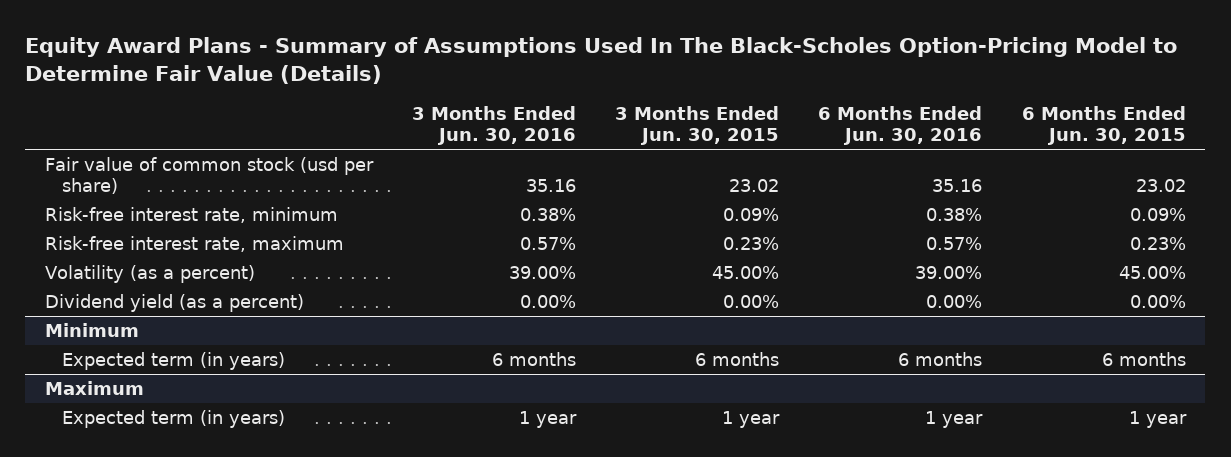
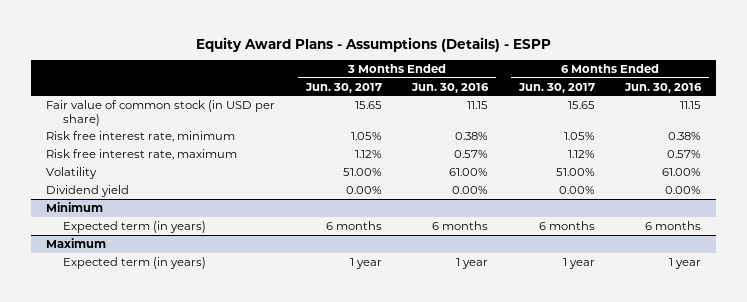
[25,37,1178,85] Equity Award Plans - Summary of Assumptions Used In The Black-Scholes Option-Pricing Model to Determine Fair Value (Details) -> [195,36,551,52] Equity Award Plans - Assumptions (Details) - ESPP
[615,106,780,146] 3 Months Ended Jun. 30, 2015 -> none
[1021,106,1186,146] 6 Months Ended Jun. 30, 2015 -> none
none -> [304,82,382,93] Jun. 30, 2017
none -> [517,82,595,93] Jun. 30, 2017
[44,157,374,195] Fair value of common stock (usd per share) -> [46,99,276,126] Fair value of common stock (in USD per share)
[526,179,577,193] 35.16 -> [467,100,489,109] 11.15
[932,179,983,193] 35.16 -> [680,100,702,109] 11.15
[44,207,338,224] Risk-free interest rate, minimum -> [46,130,236,142] Risk free interest rate, minimum
[44,236,344,253] Risk-free interest rate, maximum -> [46,148,238,160] Risk free interest rate, maximum
[44,265,255,284] Volatility (as a percent) -> [46,166,98,179] Volatility
[509,266,577,280] 39.00% -> [449,167,489,176] 61.00%
[915,266,983,280] 39.00% -> [662,167,702,176] 61.00%
[44,294,304,313] Dividend yield (as a percent) -> [46,184,130,197] Dividend yield

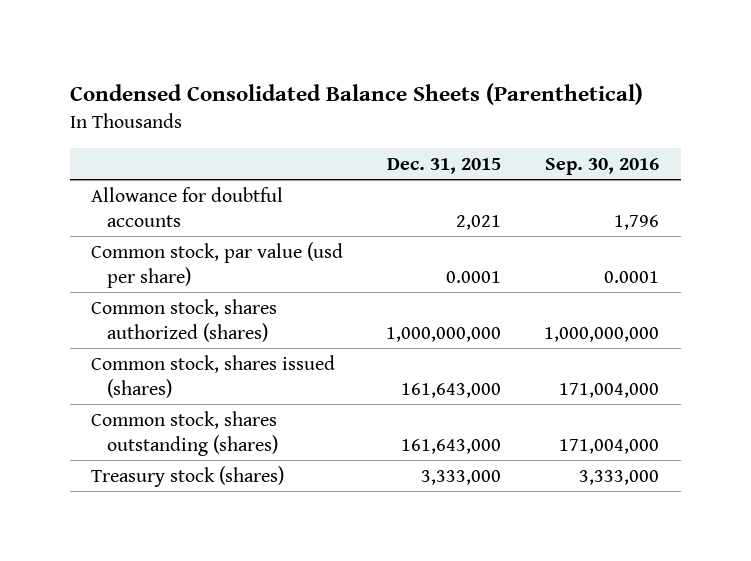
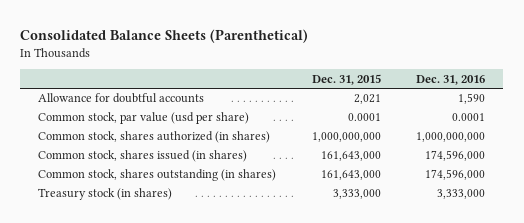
[69,83,643,106] Condensed Consolidated Balance Sheets (Parenthetical) -> [20,28,309,43] Consolidated Balance Sheets (Parenthetical)
[545,158,660,176] Sep. 30, 2016 -> none
none -> [416,74,486,85] Dec. 31, 2016
[91,298,278,342] Common stock, shares authorized (shares) -> [38,131,271,144] Common stock, shares authorized (in shares)
[91,354,336,398] Common stock, shares issued (shares) -> [38,150,248,163] Common stock, shares issued (in shares)
[91,410,279,456] Common stock, shares outstanding (shares) -> [38,169,277,182] Common stock, shares outstanding (in shares)
[91,465,285,487] Treasury stock (shares) -> [38,188,173,201] Treasury stock (in shares)

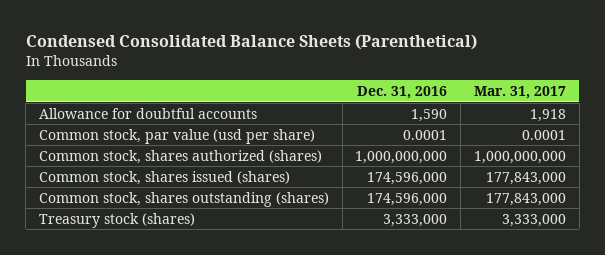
[20,28,309,43] Consolidated Balance Sheets (Parenthetical) -> [25,34,477,51] Condensed Consolidated Balance Sheets (Parenthetical)
[311,73,381,85] Dec. 31, 2015 -> none
none -> [474,86,567,100] Mar. 31, 2017
[38,131,271,144] Common stock, shares authorized (in shares) -> [38,149,322,164] Common stock, shares authorized (shares)
[38,150,248,163] Common stock, shares issued (in shares) -> [38,170,290,185] Common stock, shares issued (shares)
[38,169,277,182] Common stock, shares outstanding (in shares) -> [38,191,329,207] Common stock, shares outstanding (shares)
[38,188,173,201] Treasury stock (in shares) -> [38,212,195,228] Treasury stock (shares)

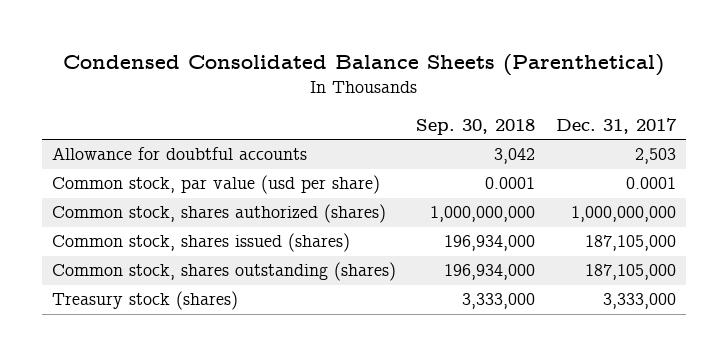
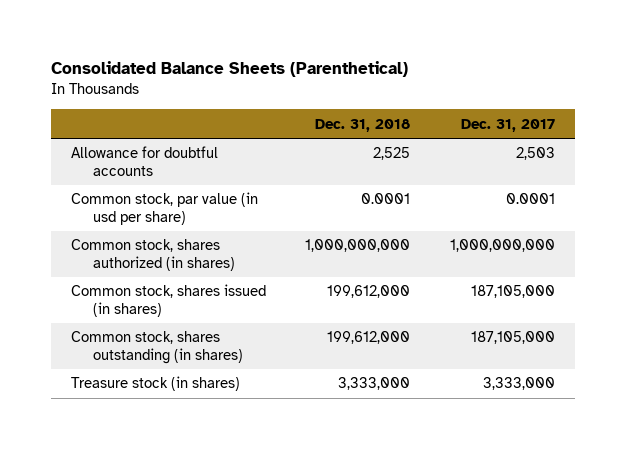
[62,53,664,76] Condensed Consolidated Balance Sheets (Parenthetical) -> [51,61,409,78] Consolidated Balance Sheets (Parenthetical)
[416,118,536,135] Sep. 30, 2018 -> none
none -> [315,118,411,132] Dec. 31, 2018
[51,175,380,195] Common stock, par value (usd per share) -> [70,192,258,226] Common stock, par value (in usd per share)
[51,204,386,224] Common stock, shares authorized (shares) -> [70,239,236,272] Common stock, shares authorized (in shares)
[51,233,350,253] Common stock, shares issued (shares) -> [70,284,266,318] Common stock, shares issued (in shares)
[51,262,396,282] Common stock, shares outstanding (shares) -> [70,331,244,365] Common stock, shares outstanding (in shares)
[51,291,238,311] Treasury stock (shares) -> [70,376,240,392] Treasure stock (in shares)

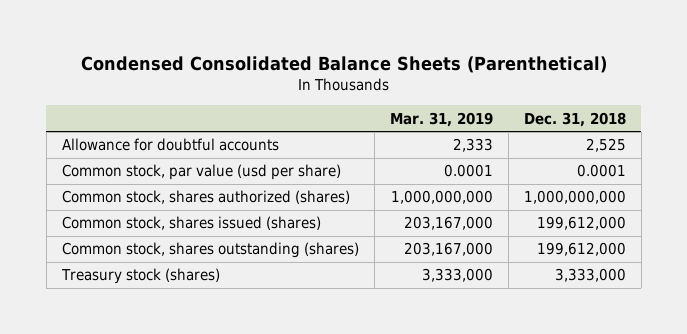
[51,61,409,78] Consolidated Balance Sheets (Parenthetical) -> [80,55,607,73] Condensed Consolidated Balance Sheets (Parenthetical)
[461,118,556,132] Dec. 31, 2017 -> none
none -> [389,111,493,127] Mar. 31, 2019
[70,192,258,226] Common stock, par value (in usd per share) -> [61,164,341,181] Common stock, par value (usd per share)
[70,239,236,272] Common stock, shares authorized (in shares) -> [61,190,350,205] Common stock, shares authorized (shares)
[70,284,266,318] Common stock, shares issued (in shares) -> [61,216,321,231] Common stock, shares issued (shares)
[70,331,244,365] Common stock, shares outstanding (in shares) -> [61,242,359,259] Common stock, shares outstanding (shares)
[70,376,240,392] Treasure stock (in shares) -> [60,268,220,285] Treasury stock (shares)

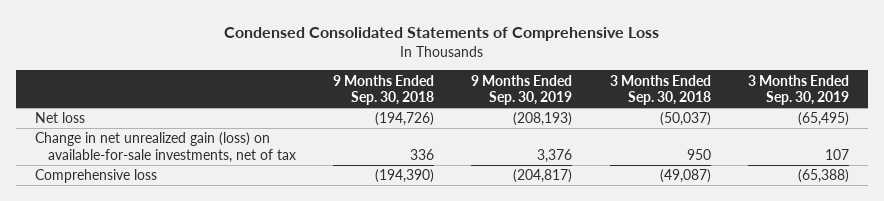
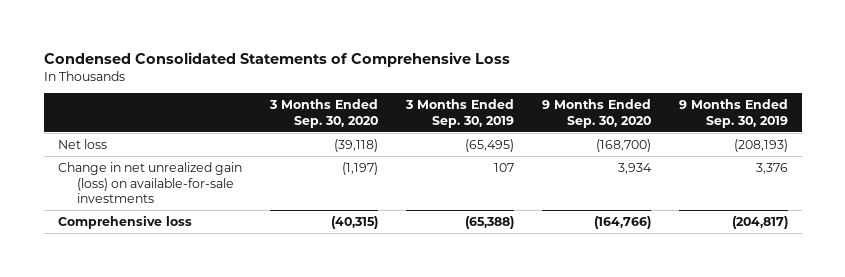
[332,74,434,106] 9 Months Ended Sep. 30, 2018 -> none
[609,74,711,106] 3 Months Ended Sep. 30, 2018 -> none
none -> [268,99,378,128] 3 Months Ended Sep. 30, 2020
none -> [541,99,651,128] 9 Months Ended Sep. 30, 2020
[34,132,296,163] Change in net unrealized gain (loss) on available-for-sale investments, net of tax -> [57,161,242,204] Change in net unrealized gain (loss) on available-for-sale investments

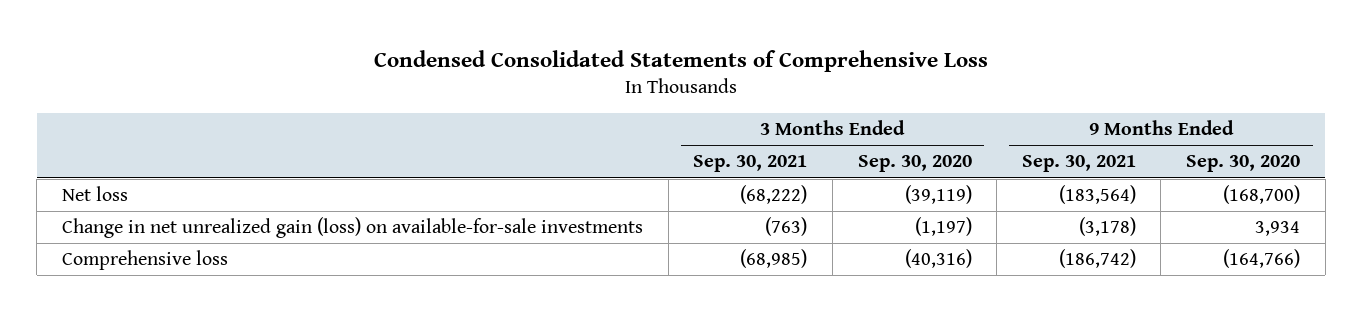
[404,99,514,128] 3 Months Ended Sep. 30, 2019 -> none
[678,99,788,128] 9 Months Ended Sep. 30, 2019 -> none
none -> [693,155,808,173] Sep. 30, 2021
none -> [1021,155,1136,173] Sep. 30, 2021
[333,138,378,152] (39,118) -> [904,185,972,205] (39,119)
[330,215,378,229] (40,315) -> [904,249,972,269] (40,316)

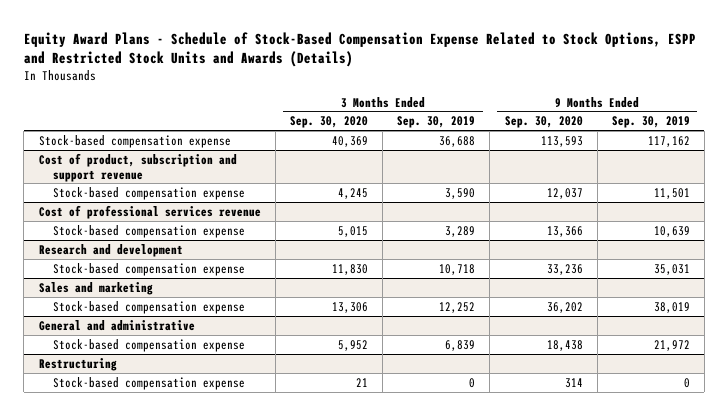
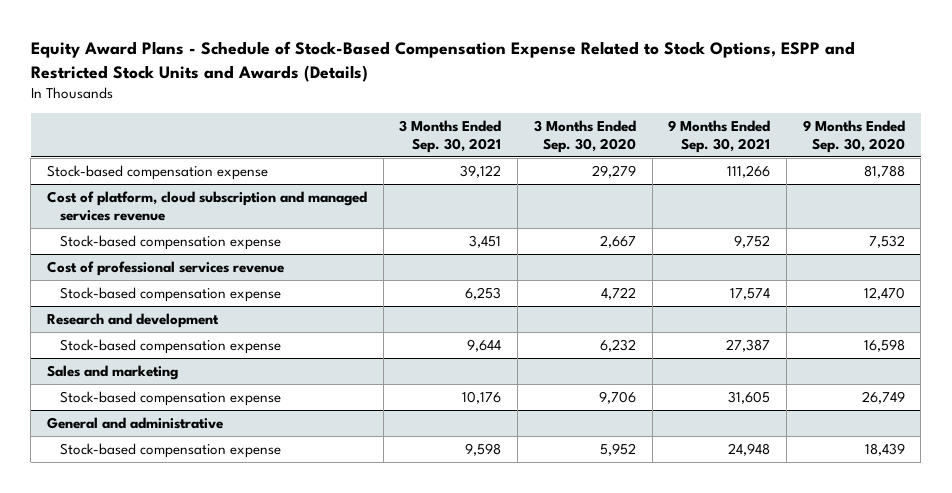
[397,116,476,129] Sep. 30, 2019 -> none
[611,116,690,129] Sep. 30, 2019 -> none
none -> [399,119,502,153] 3 Months Ended Sep. 30, 2021
none -> [668,119,771,153] 9 Months Ended Sep. 30, 2021
[331,135,368,147] 40,369 -> [591,164,636,178] 29,279
[540,135,583,147] 113,593 -> [863,164,905,178] 81,788
[38,152,237,182] Cost of product, subscription and support revenue -> [47,190,368,222] Cost of platform, cloud subscription and managed services revenue
[337,187,368,199] 4,245 -> [599,234,636,248] 2,667
[546,187,583,199] 12,037 -> [868,234,905,248] 7,532
[337,225,368,237] 5,015 -> [600,286,636,300] 4,722
[546,225,583,237] 13,366 -> [863,286,905,300] 12,470
[331,263,368,275] 11,830 -> [599,338,636,352] 6,232
[546,263,583,275] 33,236 -> [863,338,905,352] 16,598
[331,301,368,313] 13,306 -> [598,390,636,404] 9,706
[546,301,583,313] 36,202 -> [861,390,905,404] 26,749
[38,357,117,371] Restructuring -> none
[52,376,245,390] Stock-based compensation expense -> none
[546,339,583,351] 18,438 -> [864,442,905,456] 18,439

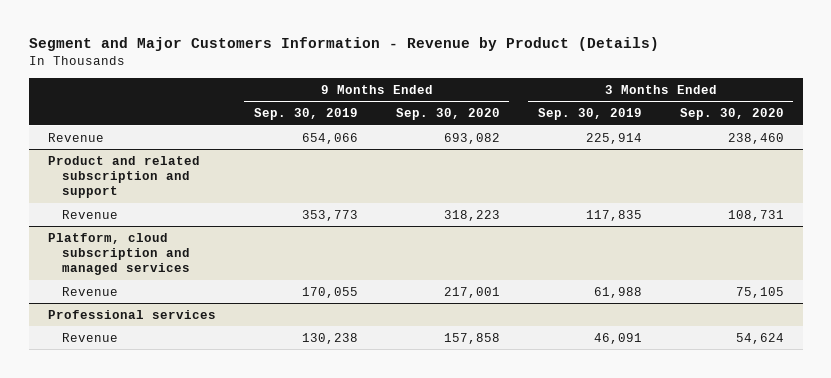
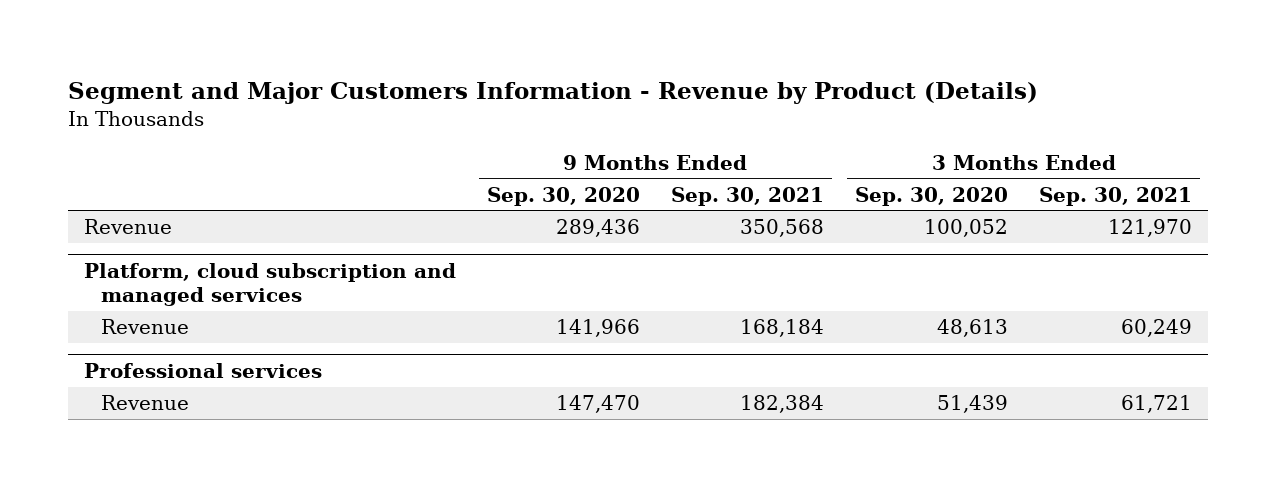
[253,108,358,121] Sep. 30, 2019 -> none
[537,108,642,121] Sep. 30, 2019 -> none
none -> [670,186,824,206] Sep. 30, 2021
none -> [1039,186,1193,206] Sep. 30, 2021
[47,155,200,199] Product and related subscription and support -> none
[62,209,119,219] Revenue -> none
[443,132,500,144] 693,082 -> [555,219,640,238] 289,436
[727,132,784,144] 238,460 -> [924,219,1009,238] 100,052
[443,286,500,298] 217,001 -> [555,319,640,338] 141,966
[735,286,784,298] 75,105 -> [937,319,1009,338] 48,613
[443,332,500,344] 157,858 -> [555,395,640,414] 147,470
[735,332,784,344] 54,624 -> [937,395,1009,414] 51,439

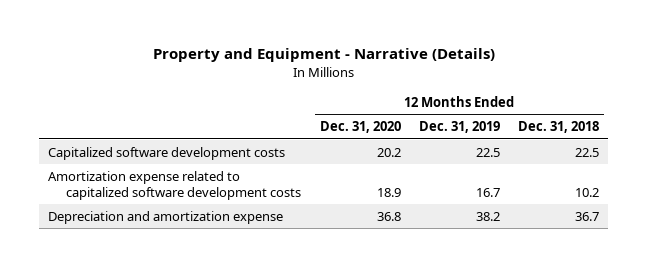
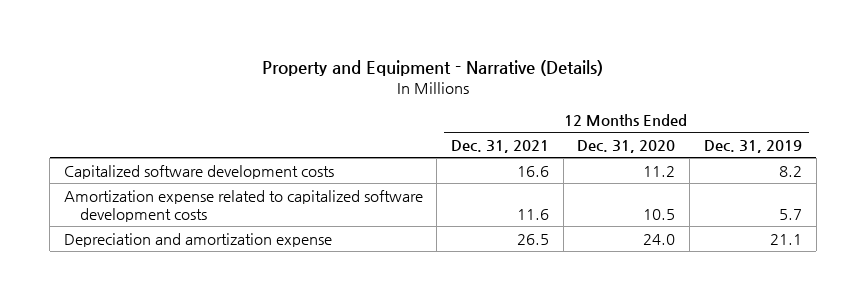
[518,121,600,134] Dec. 31, 2018 -> none
none -> [451,140,550,154] Dec. 31, 2021
[376,147,401,157] 20.2 -> [643,165,676,177] 11.2
[475,147,500,157] 22.5 -> [778,165,802,177] 8.2
[376,187,401,197] 18.9 -> [643,208,676,220] 10.5
[475,187,500,197] 16.7 -> [778,208,802,220] 5.7
[376,211,401,221] 36.8 -> [643,233,676,245] 24.0
[475,211,500,221] 38.2 -> [769,233,802,245] 21.1

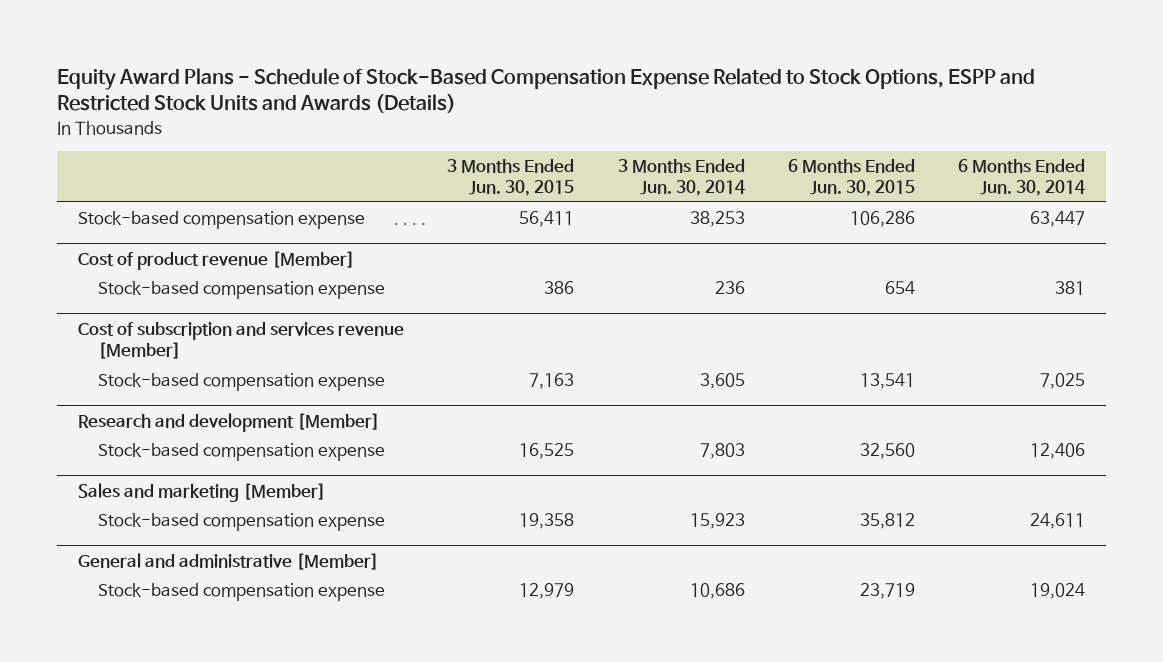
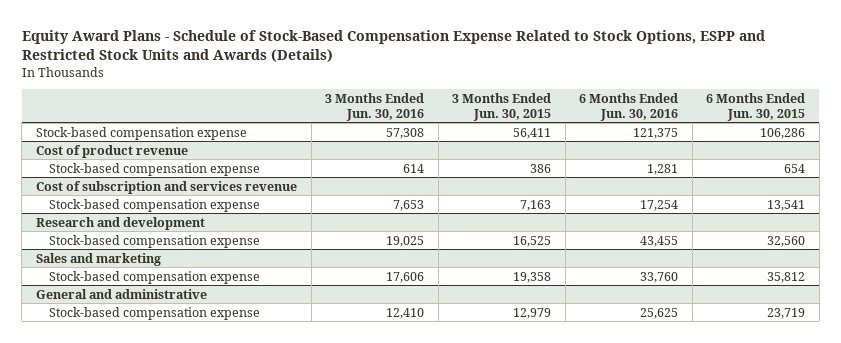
[617,159,745,197] 3 Months Ended Jun. 30, 2014 -> none
[957,159,1085,197] 6 Months Ended Jun. 30, 2014 -> none
none -> [325,93,425,121] 3 Months Ended Jun. 30, 2016
none -> [579,93,679,121] 6 Months Ended Jun. 30, 2016
[78,250,356,270] Cost of product revenue [Member] -> [35,144,188,158] Cost of product revenue
[78,321,405,359] Cost of subscription and services revenue [Member] -> [35,180,297,194] Cost of subscription and services revenue
[78,412,381,432] Research and development [Member] -> [35,216,205,230] Research and development
[78,482,327,502] Sales and marketing [Member] -> [35,252,161,266] Sales and marketing
[78,552,380,570] General and administrative [Member] -> [35,288,207,299] General and administrative

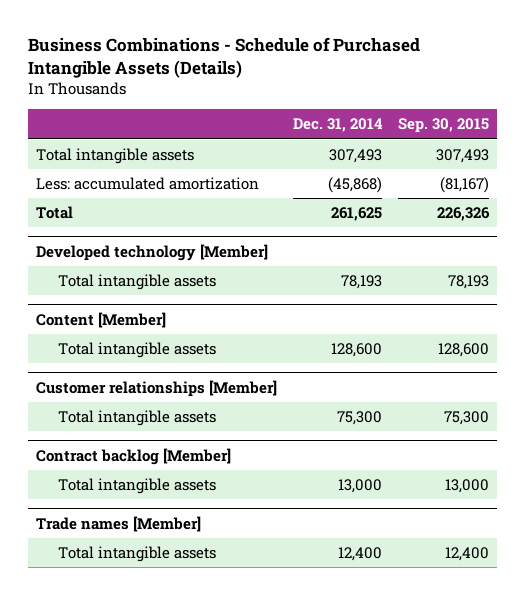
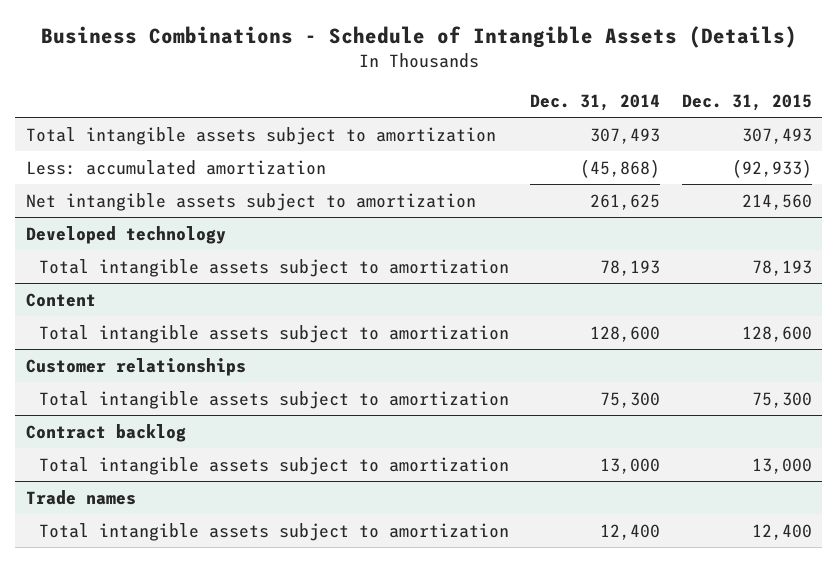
[27,36,420,79] Business Combinations - Schedule of Purchased Intangible Assets (Details) -> [40,25,797,48] Business Combinations - Schedule of Intangible Assets (Details)
[397,118,489,134] Sep. 30, 2015 -> none
none -> [681,93,812,111] Dec. 31, 2015
[35,148,194,165] Total intangible assets -> [25,126,496,145] Total intangible assets subject to amortization
[35,206,73,220] Total -> [25,192,476,211] Net intangible assets subject to amortization
[35,243,268,261] Developed technology [Member] -> [25,225,226,244] Developed technology
[58,274,217,291] Total intangible assets -> [39,258,510,277] Total intangible assets subject to amortization
[35,311,166,328] Content [Member] -> [25,292,96,307] Content
[58,342,217,359] Total intangible assets -> [39,324,510,343] Total intangible assets subject to amortization
[35,379,277,397] Customer relationships [Member] -> [25,357,246,376] Customer relationships
[58,410,217,427] Total intangible assets -> [39,390,510,409] Total intangible assets subject to amortization
[35,447,231,465] Contract backlog [Member] -> [25,423,186,442] Contract backlog
[58,478,217,495] Total intangible assets -> [39,456,510,475] Total intangible assets subject to amortization
[35,515,201,532] Trade names [Member] -> [25,489,136,505] Trade names
[58,546,217,563] Total intangible assets -> [39,522,510,541] Total intangible assets subject to amortization

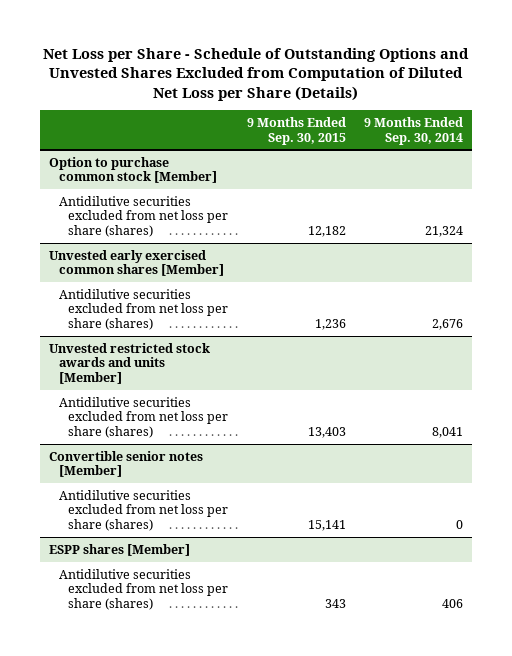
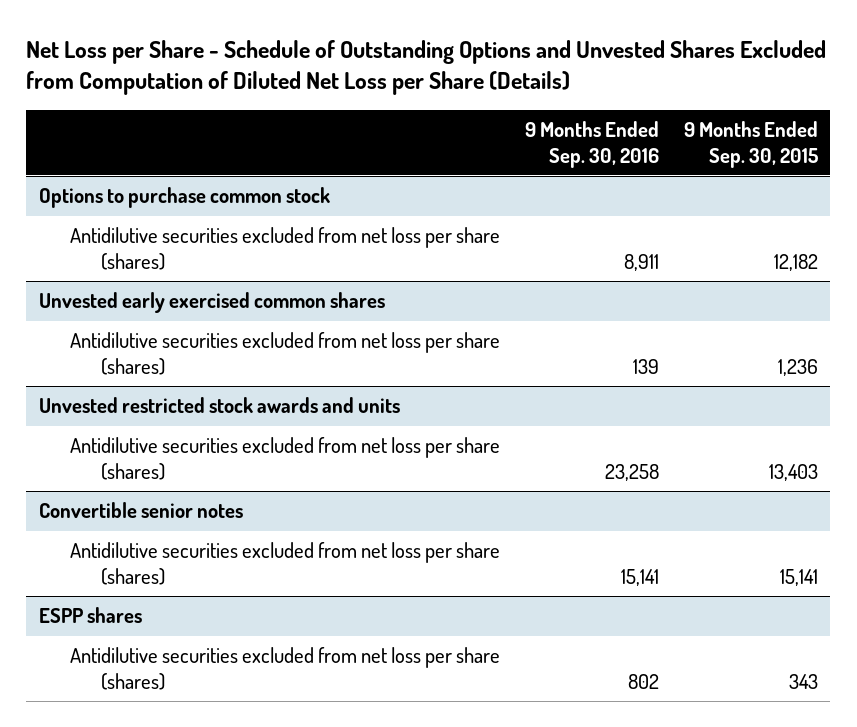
[364,117,464,145] 9 Months Ended Sep. 30, 2014 -> none
none -> [524,120,659,168] 9 Months Ended Sep. 30, 2016
[48,156,217,184] Option to purchase common stock [Member] -> [38,187,330,209] Options to purchase common stock
[48,249,224,277] Unvested early exercised common shares [Member] -> [38,292,385,314] Unvested early exercised common shares
[48,342,210,385] Unvested restricted stock awards and units [Member] -> [38,397,400,414] Unvested restricted stock awards and units
[48,450,203,478] Convertible senior notes [Member] -> [38,502,243,519] Convertible senior notes
[48,543,190,556] ESPP shares [Member] -> [38,607,142,624] ESPP shares

